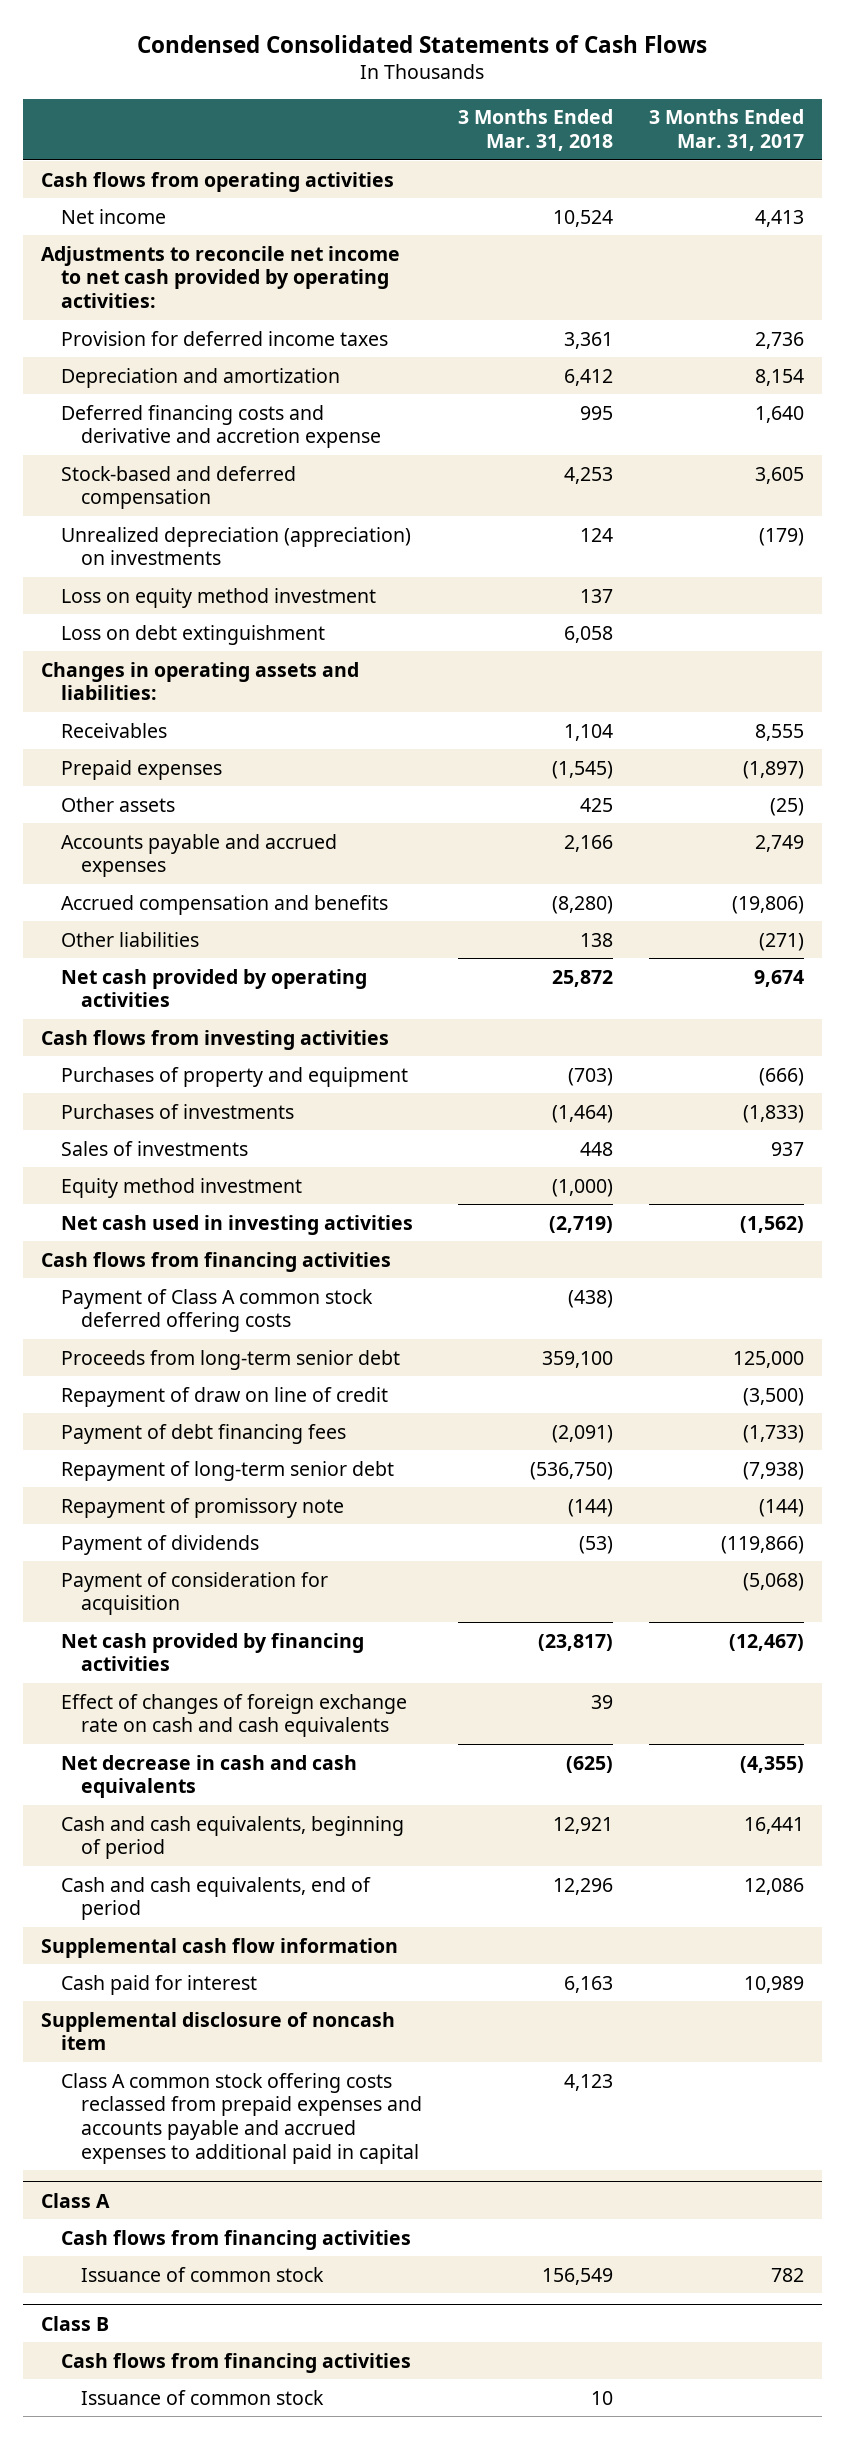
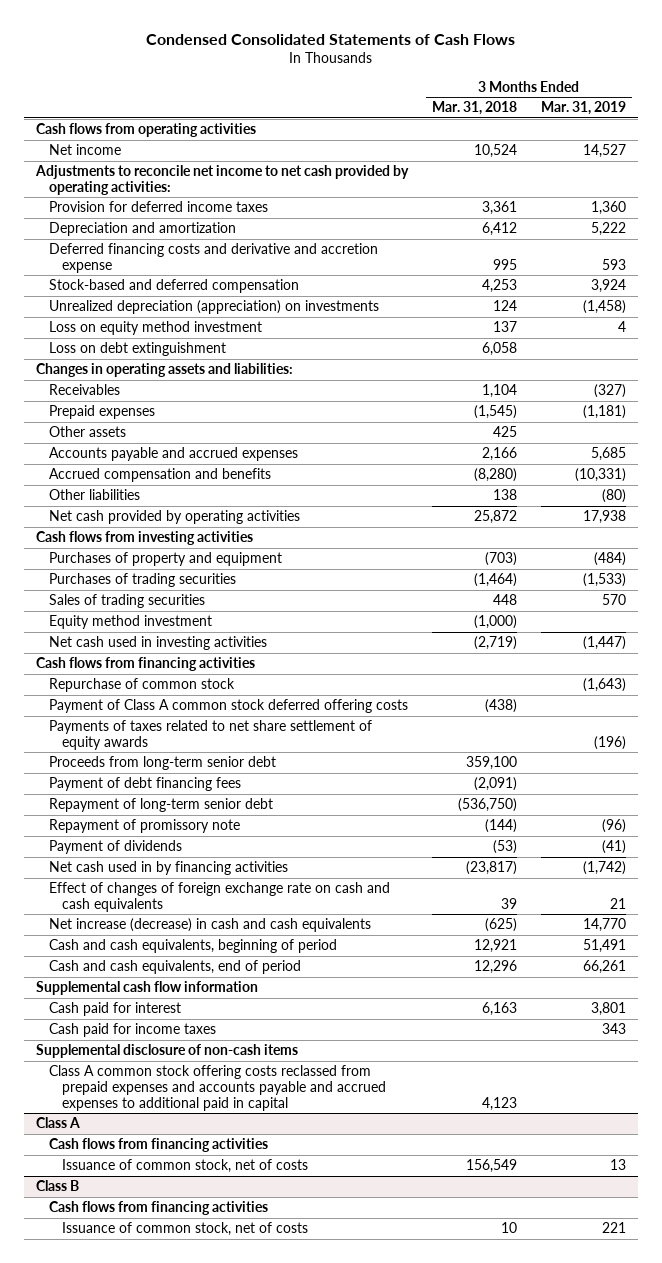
[648,109,804,152] 3 Months Ended Mar. 31, 2017 -> none
none -> [541,101,627,116] Mar. 31, 2019
[60,1103,294,1119] Purchases of investments -> [49,573,237,588] Purchases of trading securities
[60,1140,248,1156] Sales of investments -> [49,594,206,609] Sales of trading securities
none -> [49,678,236,693] Repurchase of common stock
none -> [49,720,373,750] Payments of taxes related to net share settlement of equity awards
[60,1386,388,1407] Repayment of draw on line of credit -> none
[60,1571,328,1616] Payment of consideration for acquisition -> none
[60,1632,364,1672] Net cash provided by financing activities -> [49,861,289,876] Net cash used in by financing activities
[60,1754,357,1799] Net decrease in cash and cash equivalents -> [49,918,372,933] Net increase (decrease) in cash and cash equivalents
none -> [49,1023,217,1038] Cash paid for income taxes
[40,2011,395,2051] Supplemental disclosure of noncash item -> [36,1044,299,1059] Supplemental disclosure of non-cash items
[80,2266,324,2282] Issuance of common stock -> [62,1159,309,1174] Issuance of common stock, net of costs
[80,2389,324,2405] Issuance of common stock -> [62,1222,309,1237] Issuance of common stock, net of costs

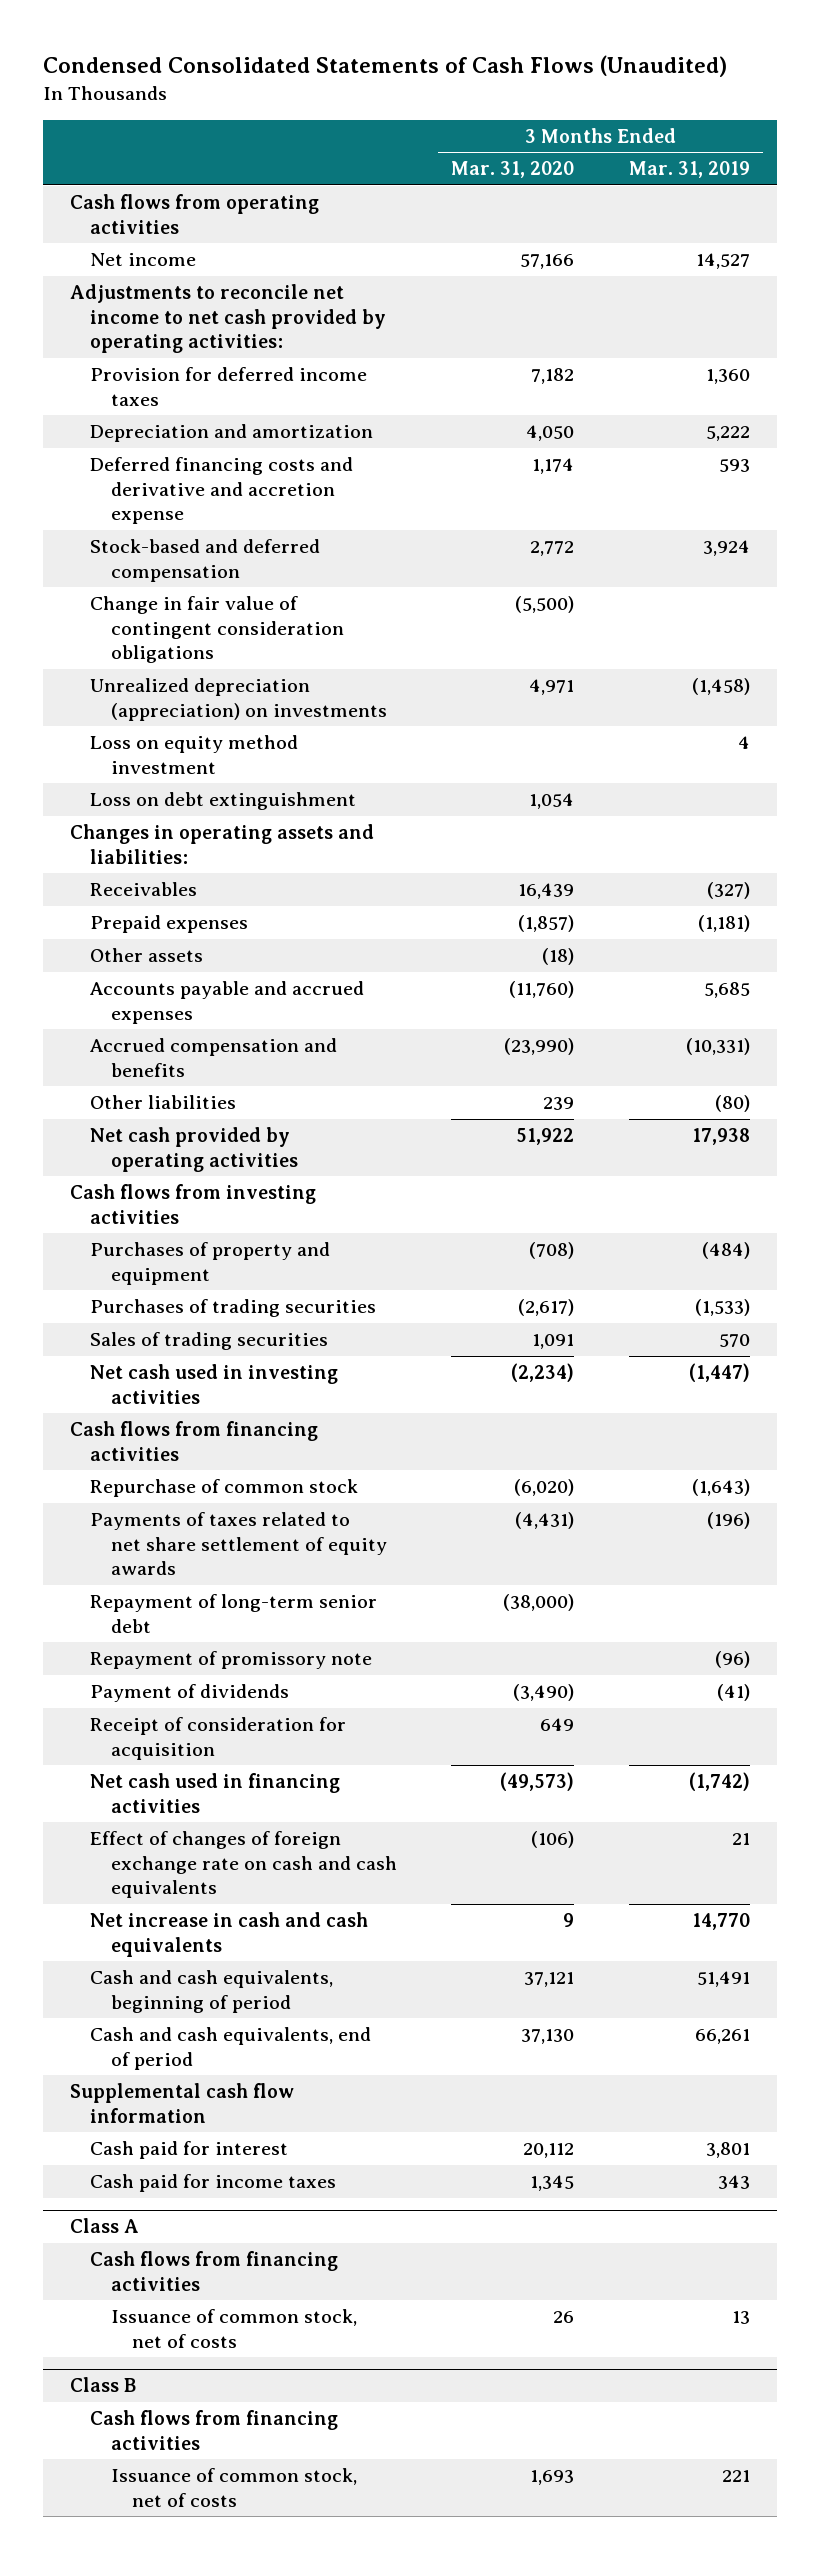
[146,34,516,46] Condensed Consolidated Statements of Cash Flows -> [42,55,727,78] Condensed Consolidated Statements of Cash Flows (Unaudited)
[432,101,518,116] Mar. 31, 2018 -> none
none -> [451,161,575,179] Mar. 31, 2020
none -> [90,596,344,664] Change in fair value of contingent consideration obligations
[49,615,213,630] Equity method investment -> none
[49,699,409,714] Payment of Class A common stock deferred offering costs -> none
[49,756,277,771] Proceeds from long-term senior debt -> none
[49,777,242,792] Payment of debt financing fees -> none
none -> [90,1717,347,1760] Receipt of consideration for acquisition
[49,861,289,876] Net cash used in by financing activities -> [90,1773,341,1813] Net cash used in financing activities
[49,918,372,933] Net increase (decrease) in cash and cash equivalents -> [90,1912,369,1957] Net increase in cash and cash equivalents
[36,1044,299,1059] Supplemental disclosure of non-cash items -> none
[49,1065,387,1111] Class A common stock offering costs reclassed from prepaid expenses and accounts payable and accrued expenses to additional paid in capital -> none

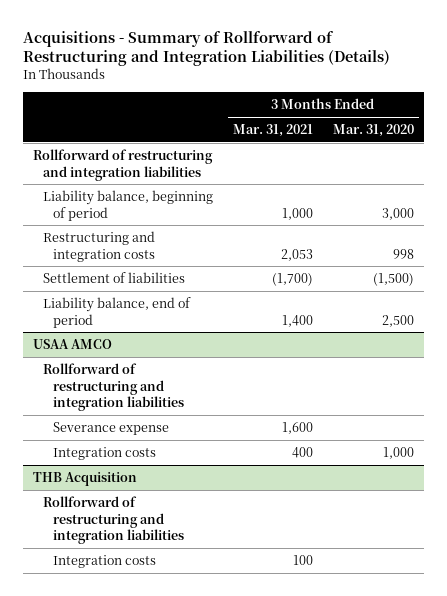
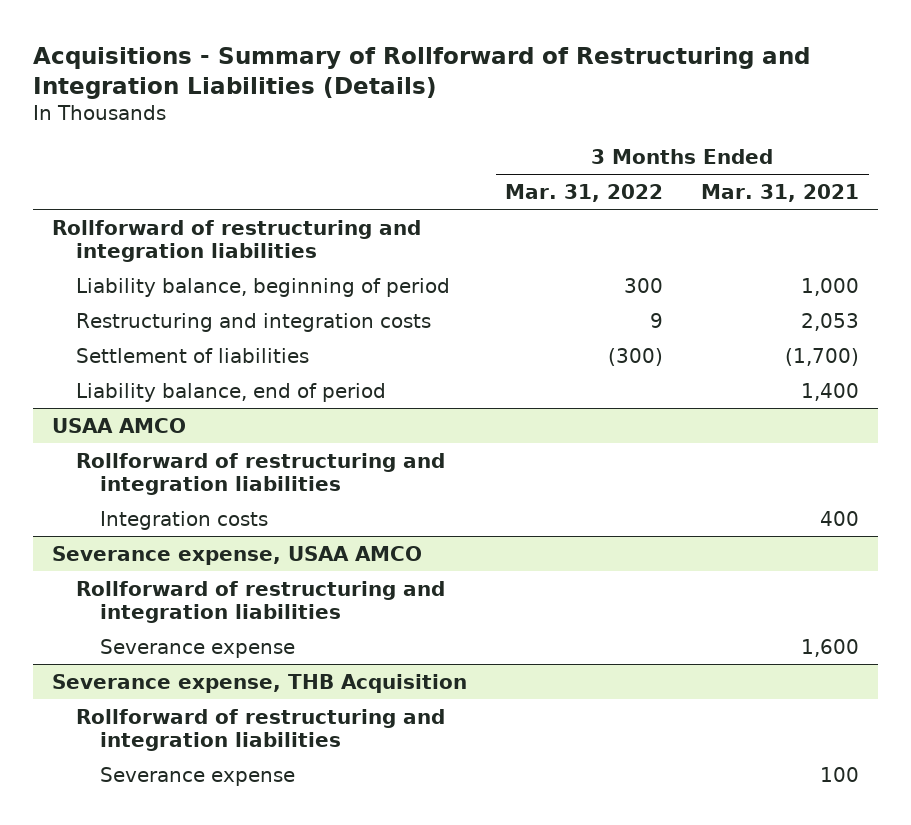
[332,124,414,138] Mar. 31, 2020 -> none
none -> [505,184,664,203] Mar. 31, 2022
[52,422,169,436] Severance expense -> none
[32,472,137,487] THB Acquisition -> none
none -> [52,545,423,565] Severance expense, USAA AMCO
[52,555,156,569] Integration costs -> none
none -> [99,638,295,658] Severance expense
none -> [52,673,468,693] Severance expense, THB Acquisition
none -> [76,708,446,752] Rollforward of restructuring and integration liabilities
none -> [99,766,295,786] Severance expense

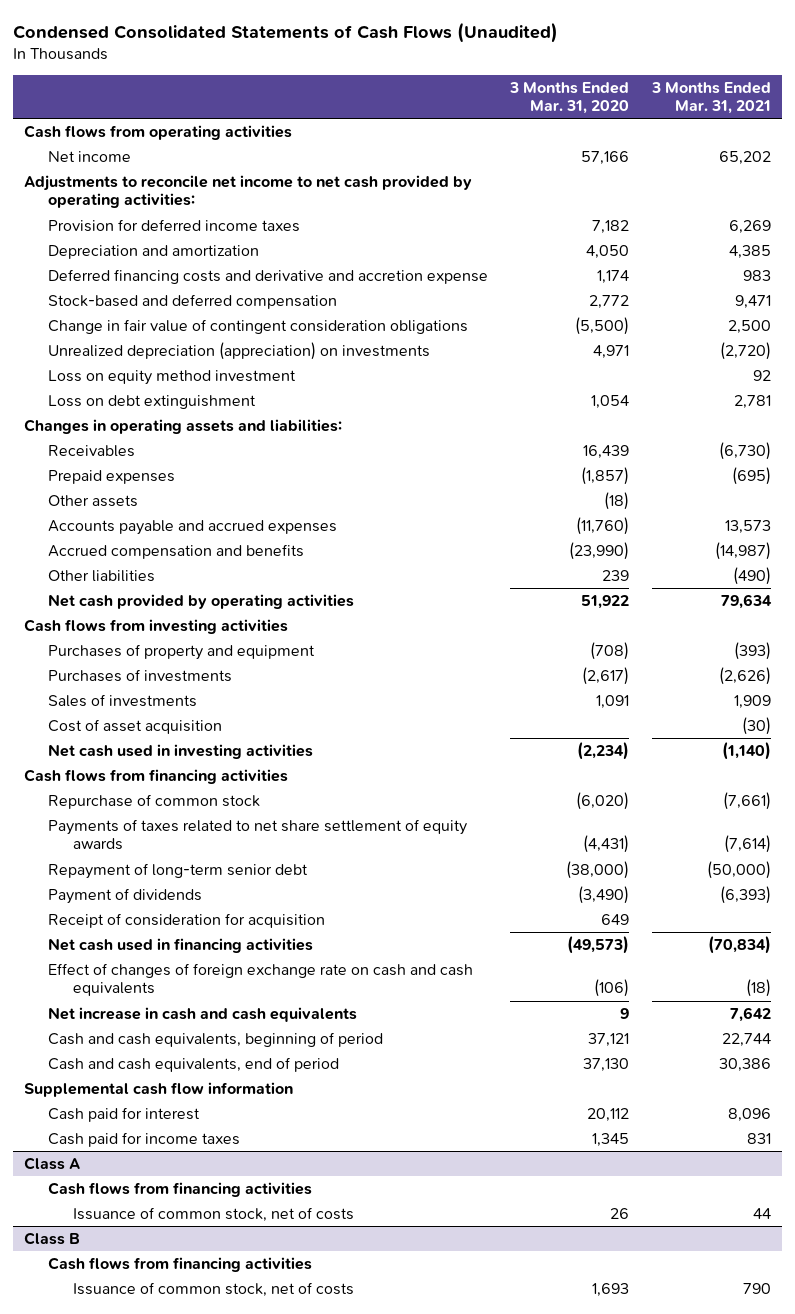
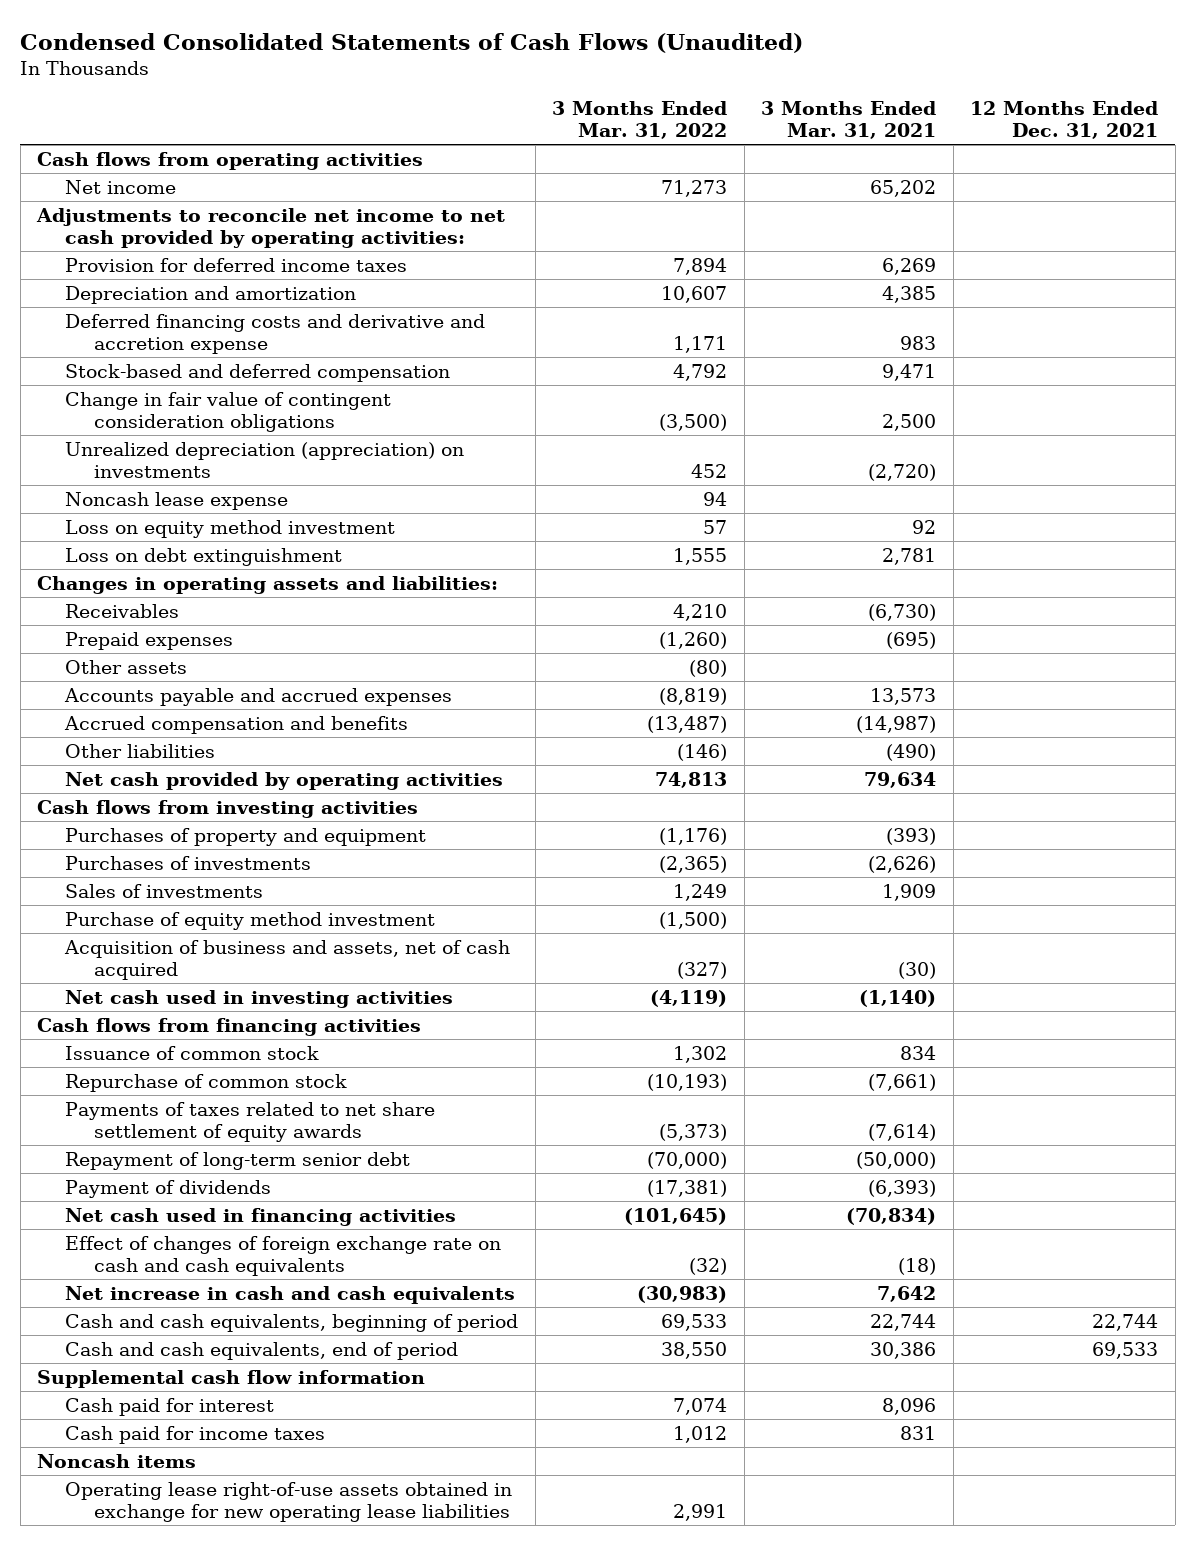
[509,81,630,115] 3 Months Ended Mar. 31, 2020 -> none
none -> [552,100,728,140] 3 Months Ended Mar. 31, 2022
none -> [970,100,1159,140] 12 Months Ended Dec. 31, 2021
none -> [65,491,289,510] Noncash lease expense
[48,718,223,734] Cost of asset acquisition -> none
none -> [65,911,436,930] Purchase of equity method investment
none -> [64,939,511,981] Acquisition of business and assets, net of cash acquired
none -> [65,1045,320,1060] Issuance of common stock
[48,912,326,928] Receipt of consideration for acquisition -> none
[24,1156,81,1170] Class A -> none
[48,1181,313,1197] Cash flows from financing activities -> none
[72,1206,354,1222] Issuance of common stock, net of costs -> none
[24,1231,81,1245] Class B -> none
[48,1256,313,1272] Cash flows from financing activities -> none
[72,1281,354,1297] Issuance of common stock, net of costs -> none
none -> [37,1453,197,1468] Noncash items
none -> [65,1481,513,1523] Operating lease right-of-use assets obtained in exchange for new operating lease liabilities

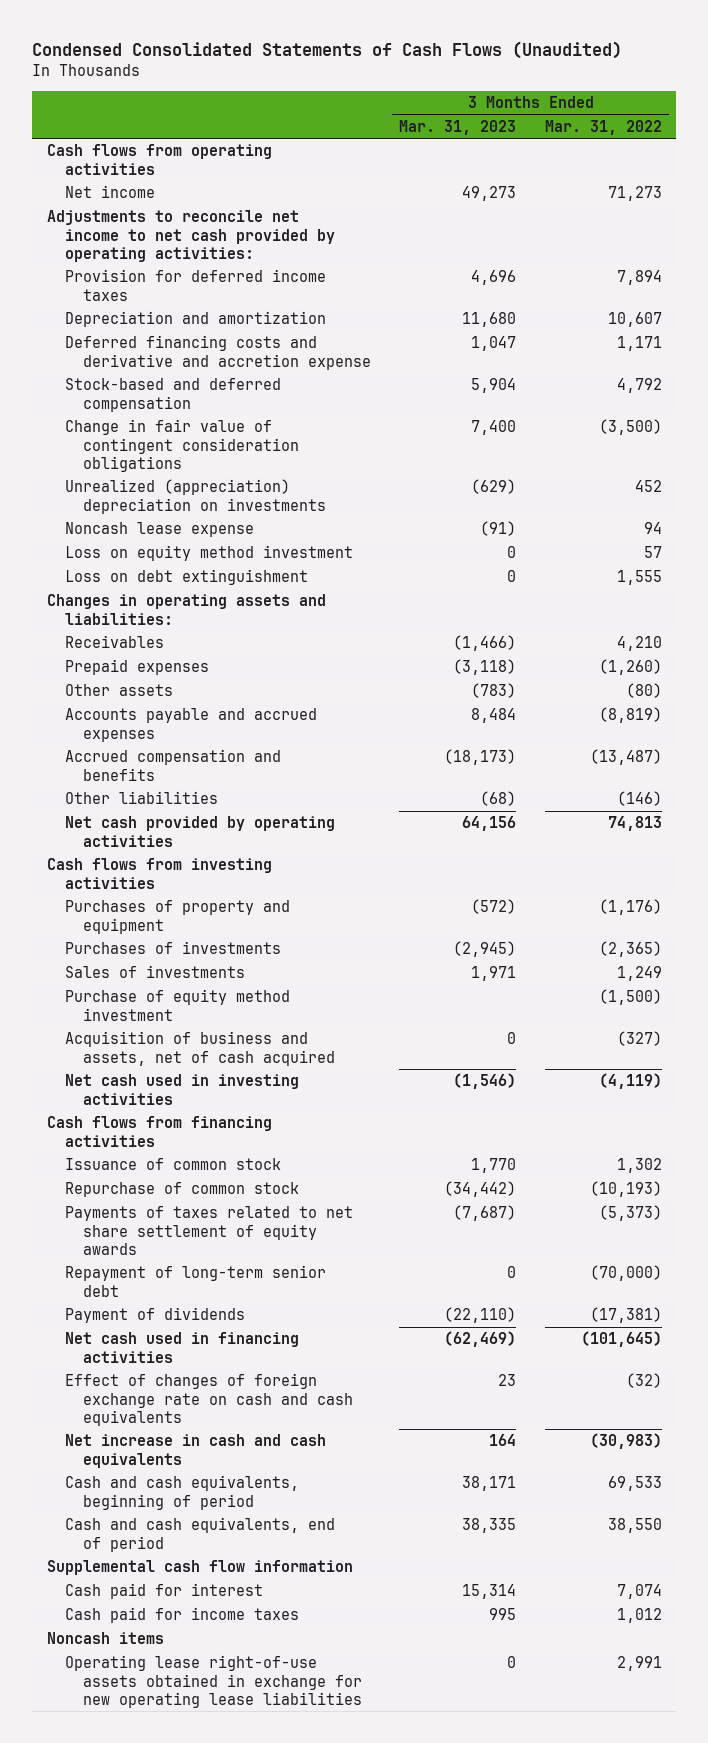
[761,100,937,140] 3 Months Ended Mar. 31, 2021 -> none
[970,100,1159,140] 12 Months Ended Dec. 31, 2021 -> none
none -> [399,119,517,135] Mar. 31, 2023
[65,441,465,479] Unrealized depreciation (appreciation) on investments -> [64,479,326,514] Unrealized (appreciation) depreciation on investments

